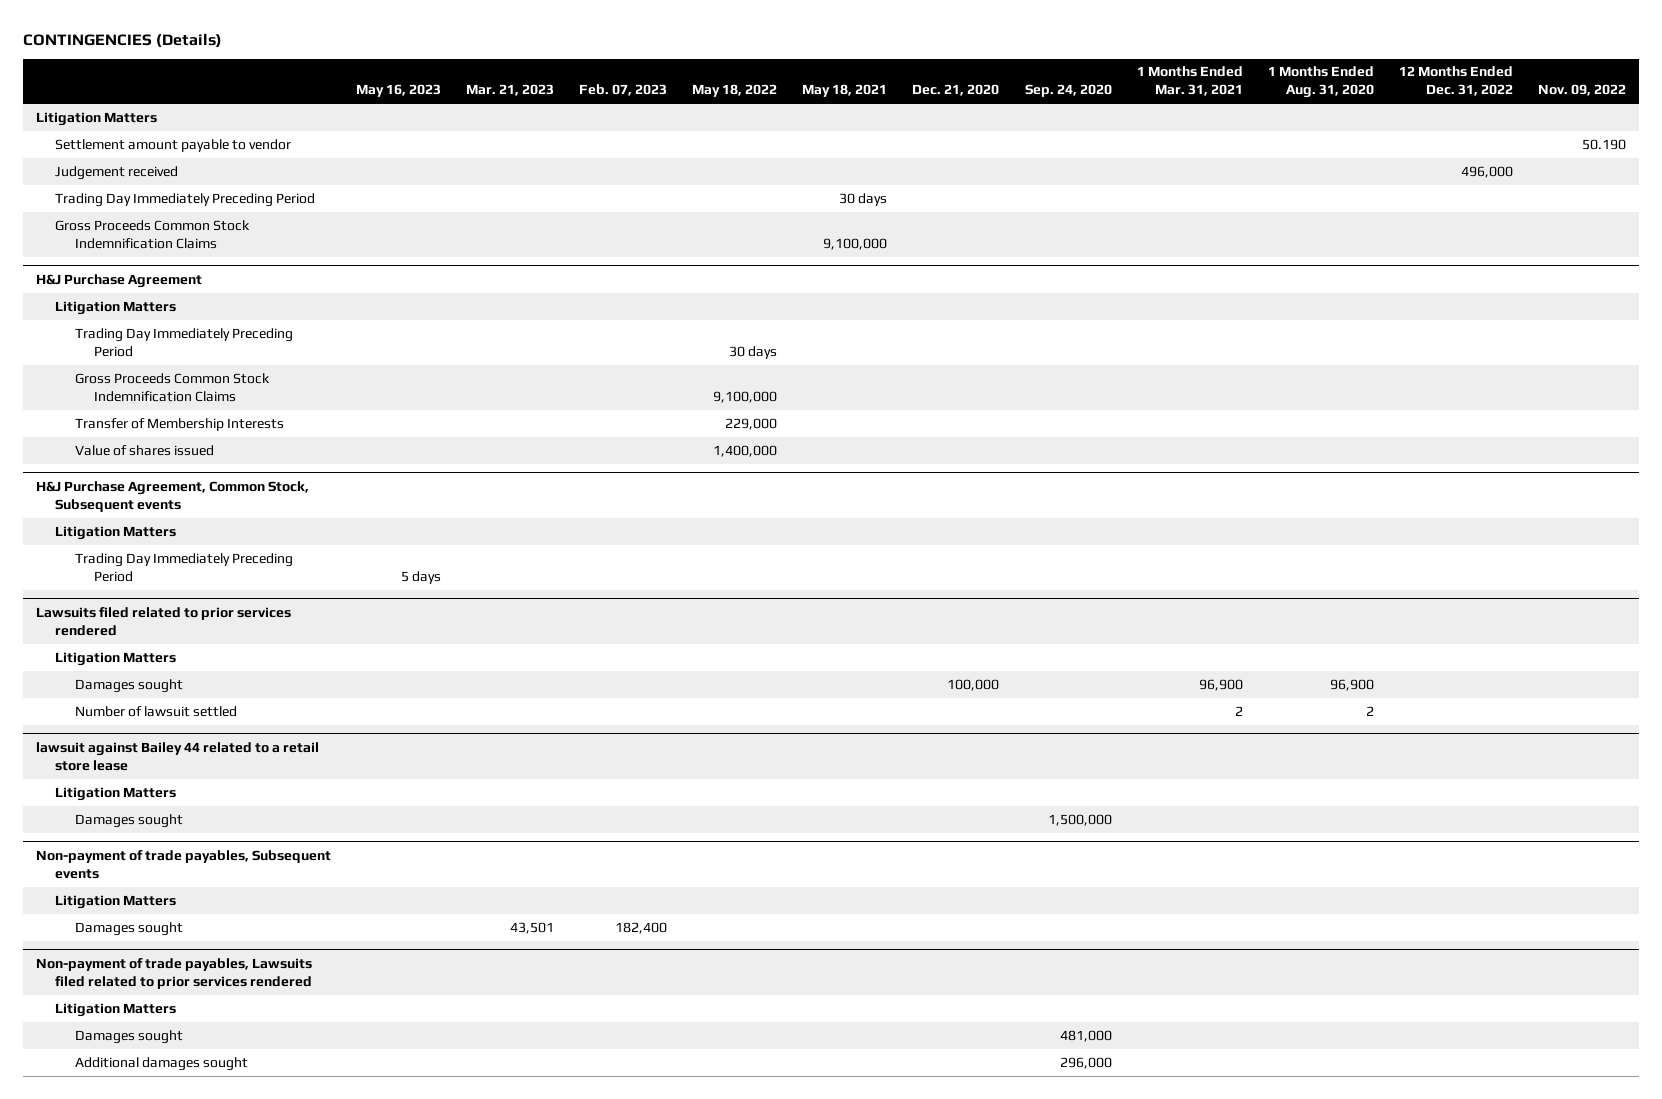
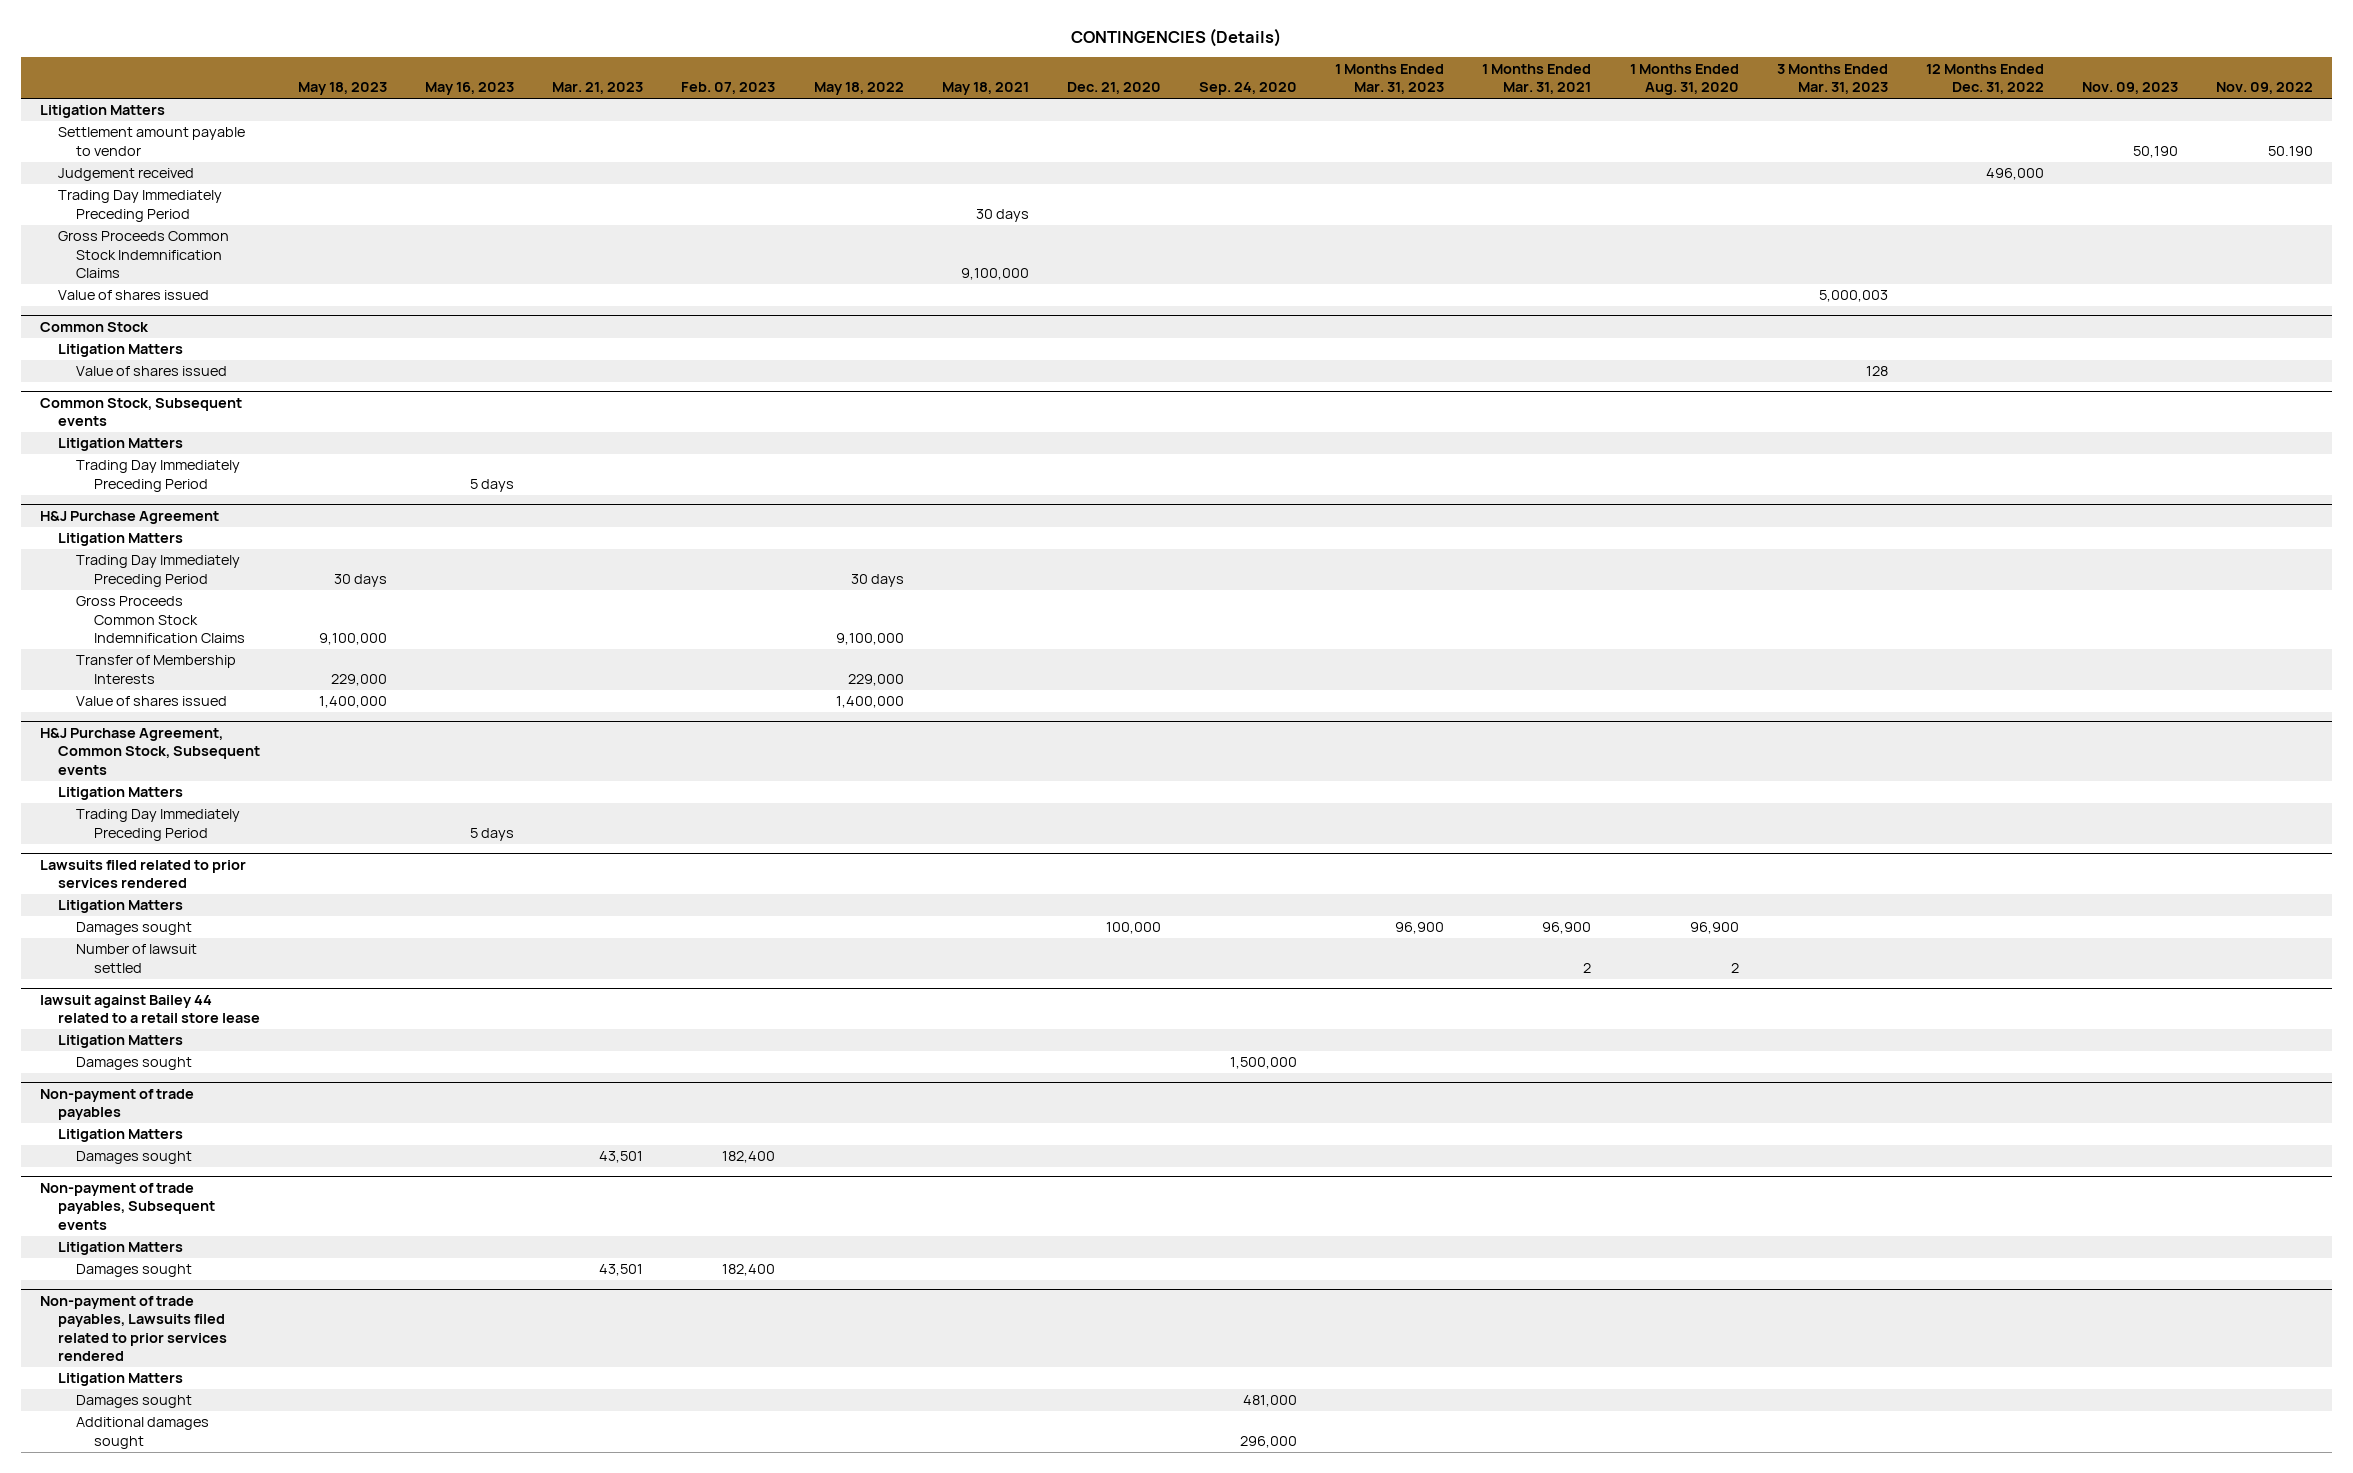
none -> [297,82,387,96] May 18, 2023
none -> [1335,63,1445,95] 1 Months Ended Mar. 31, 2023
none -> [1776,63,1888,95] 3 Months Ended Mar. 31, 2023
none -> [2082,82,2179,95] Nov. 09, 2023
none -> [57,290,209,301] Value of shares issued
none -> [39,321,149,332] Common Stock
none -> [57,344,183,358] Litigation Matters
none -> [75,366,227,377] Value of shares issued
none -> [39,397,242,427] Common Stock, Subsequent events
none -> [57,438,183,452] Litigation Matters
none -> [75,460,240,492] Trading Day Immediately Preceding Period
none -> [39,1088,194,1121] Non-payment of trade payables
none -> [57,1129,183,1143] Litigation Matters
none -> [75,1151,192,1165] Damages sought

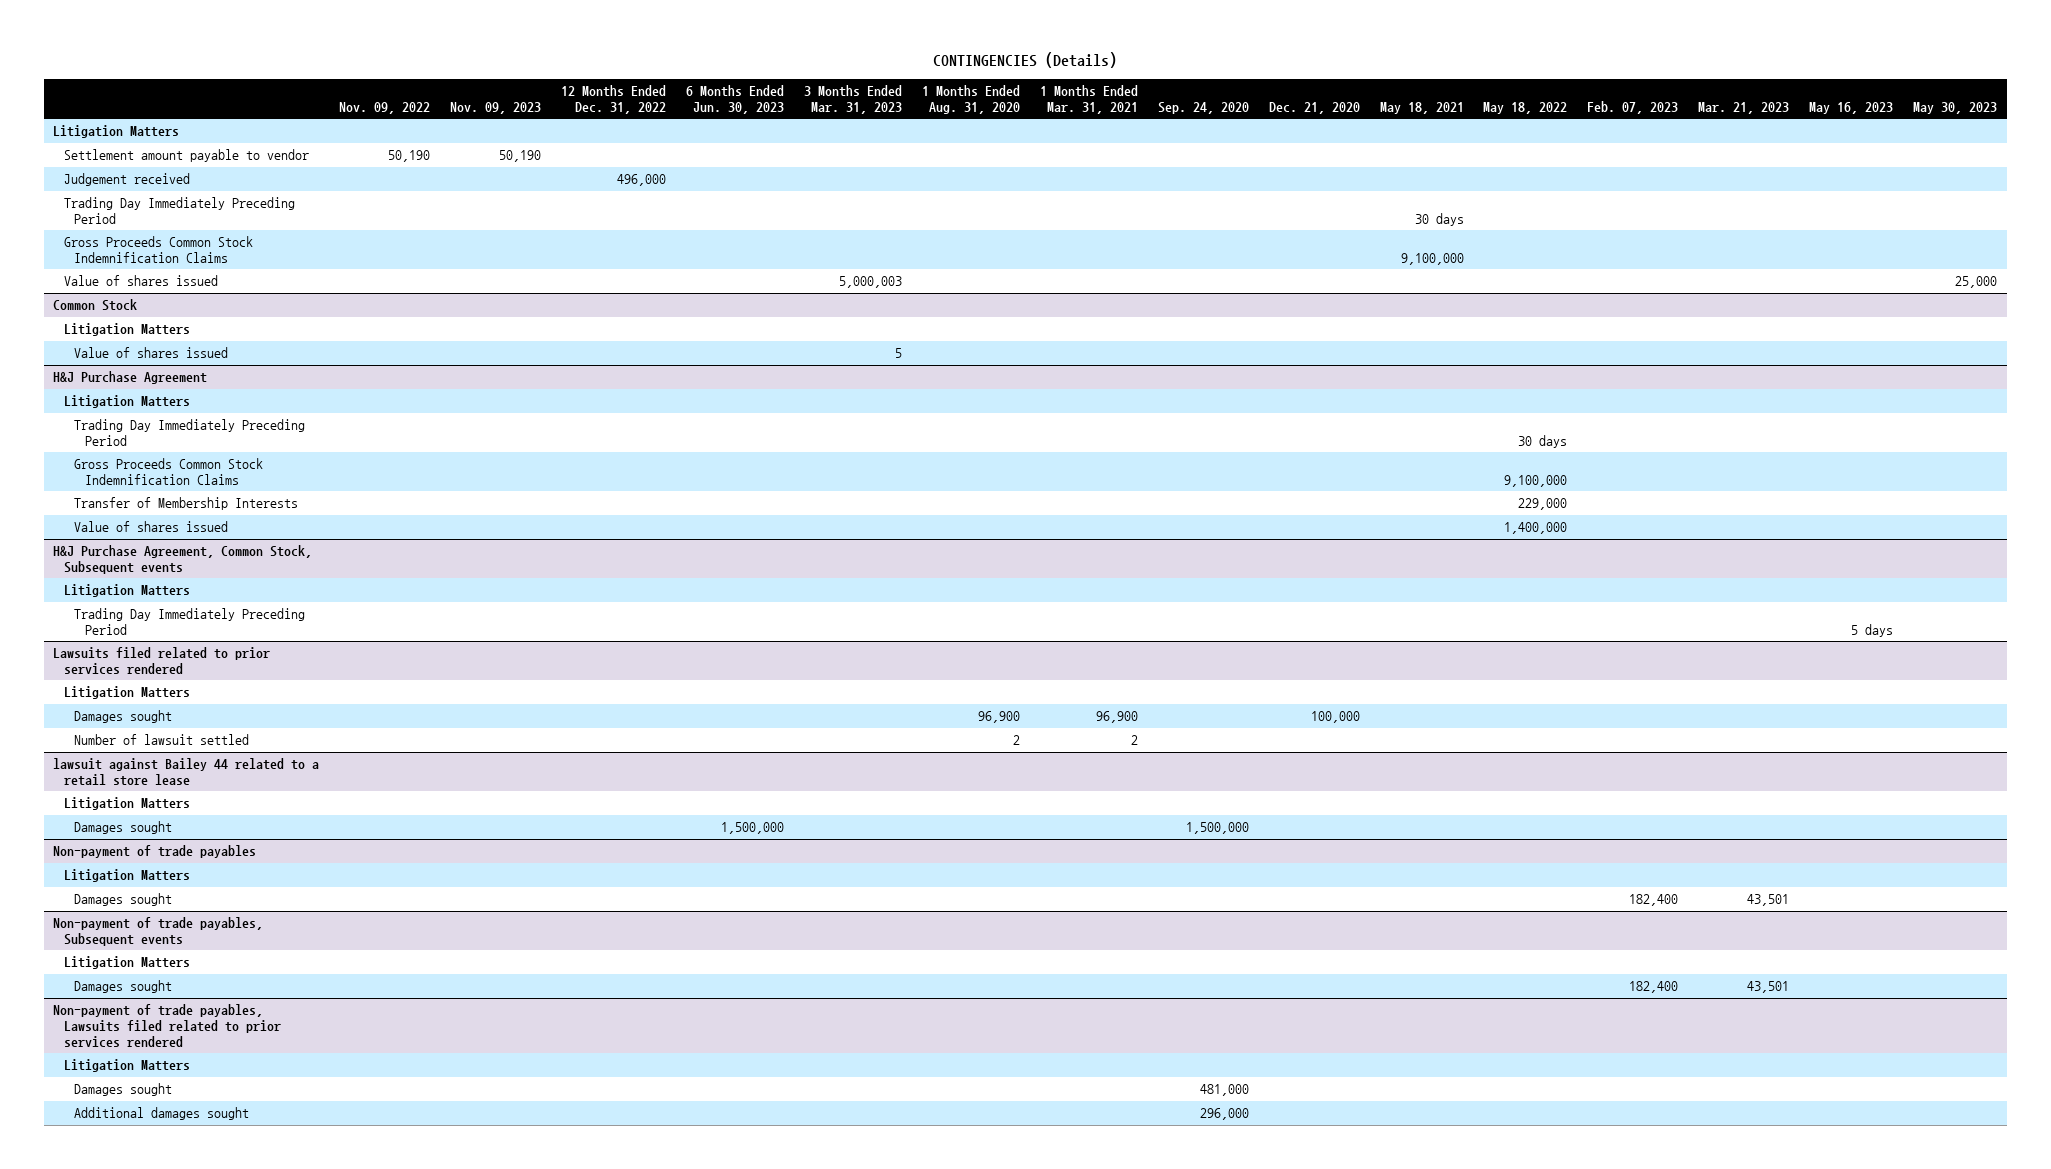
[297,82,387,96] May 18, 2023 -> none
[1335,63,1445,95] 1 Months Ended Mar. 31, 2023 -> none
none -> [686,84,785,114] 6 Months Ended Jun. 30, 2023
none -> [1913,101,1998,114] May 30, 2023
[2268,145,2314,156] 50.190 -> [388,150,431,163] 50,190
[39,397,242,427] Common Stock, Subsequent events -> none
[57,438,183,452] Litigation Matters -> none
[75,460,240,492] Trading Day Immediately Preceding Period -> none
[1865,366,1888,377] 128 -> [895,348,903,359] 5

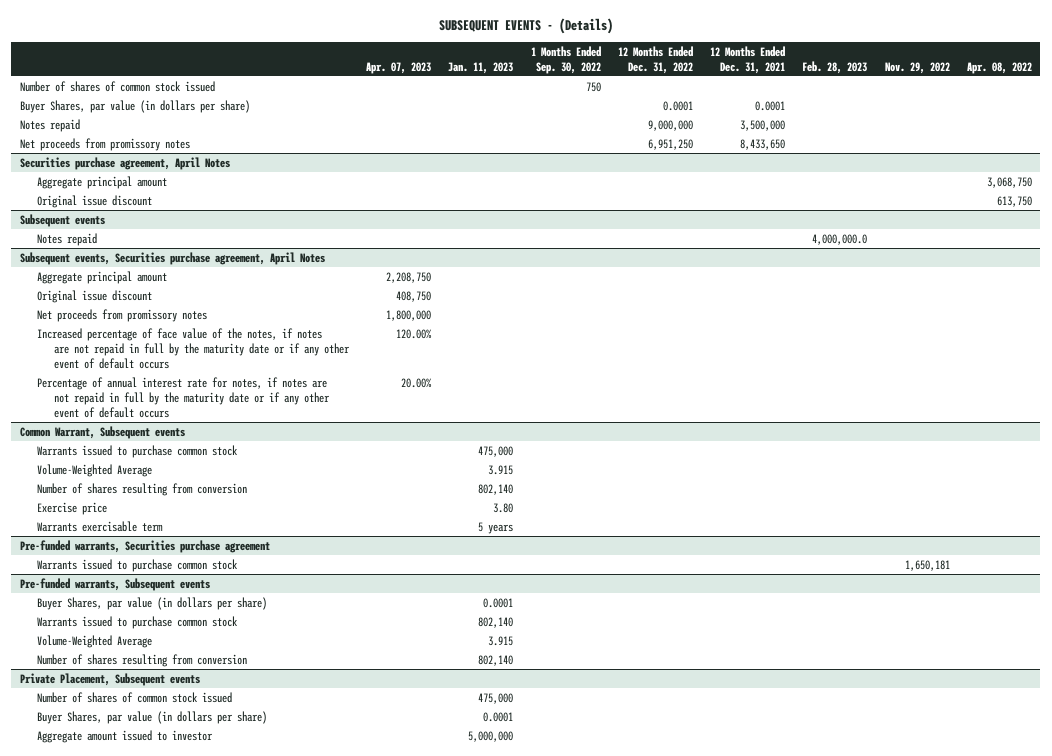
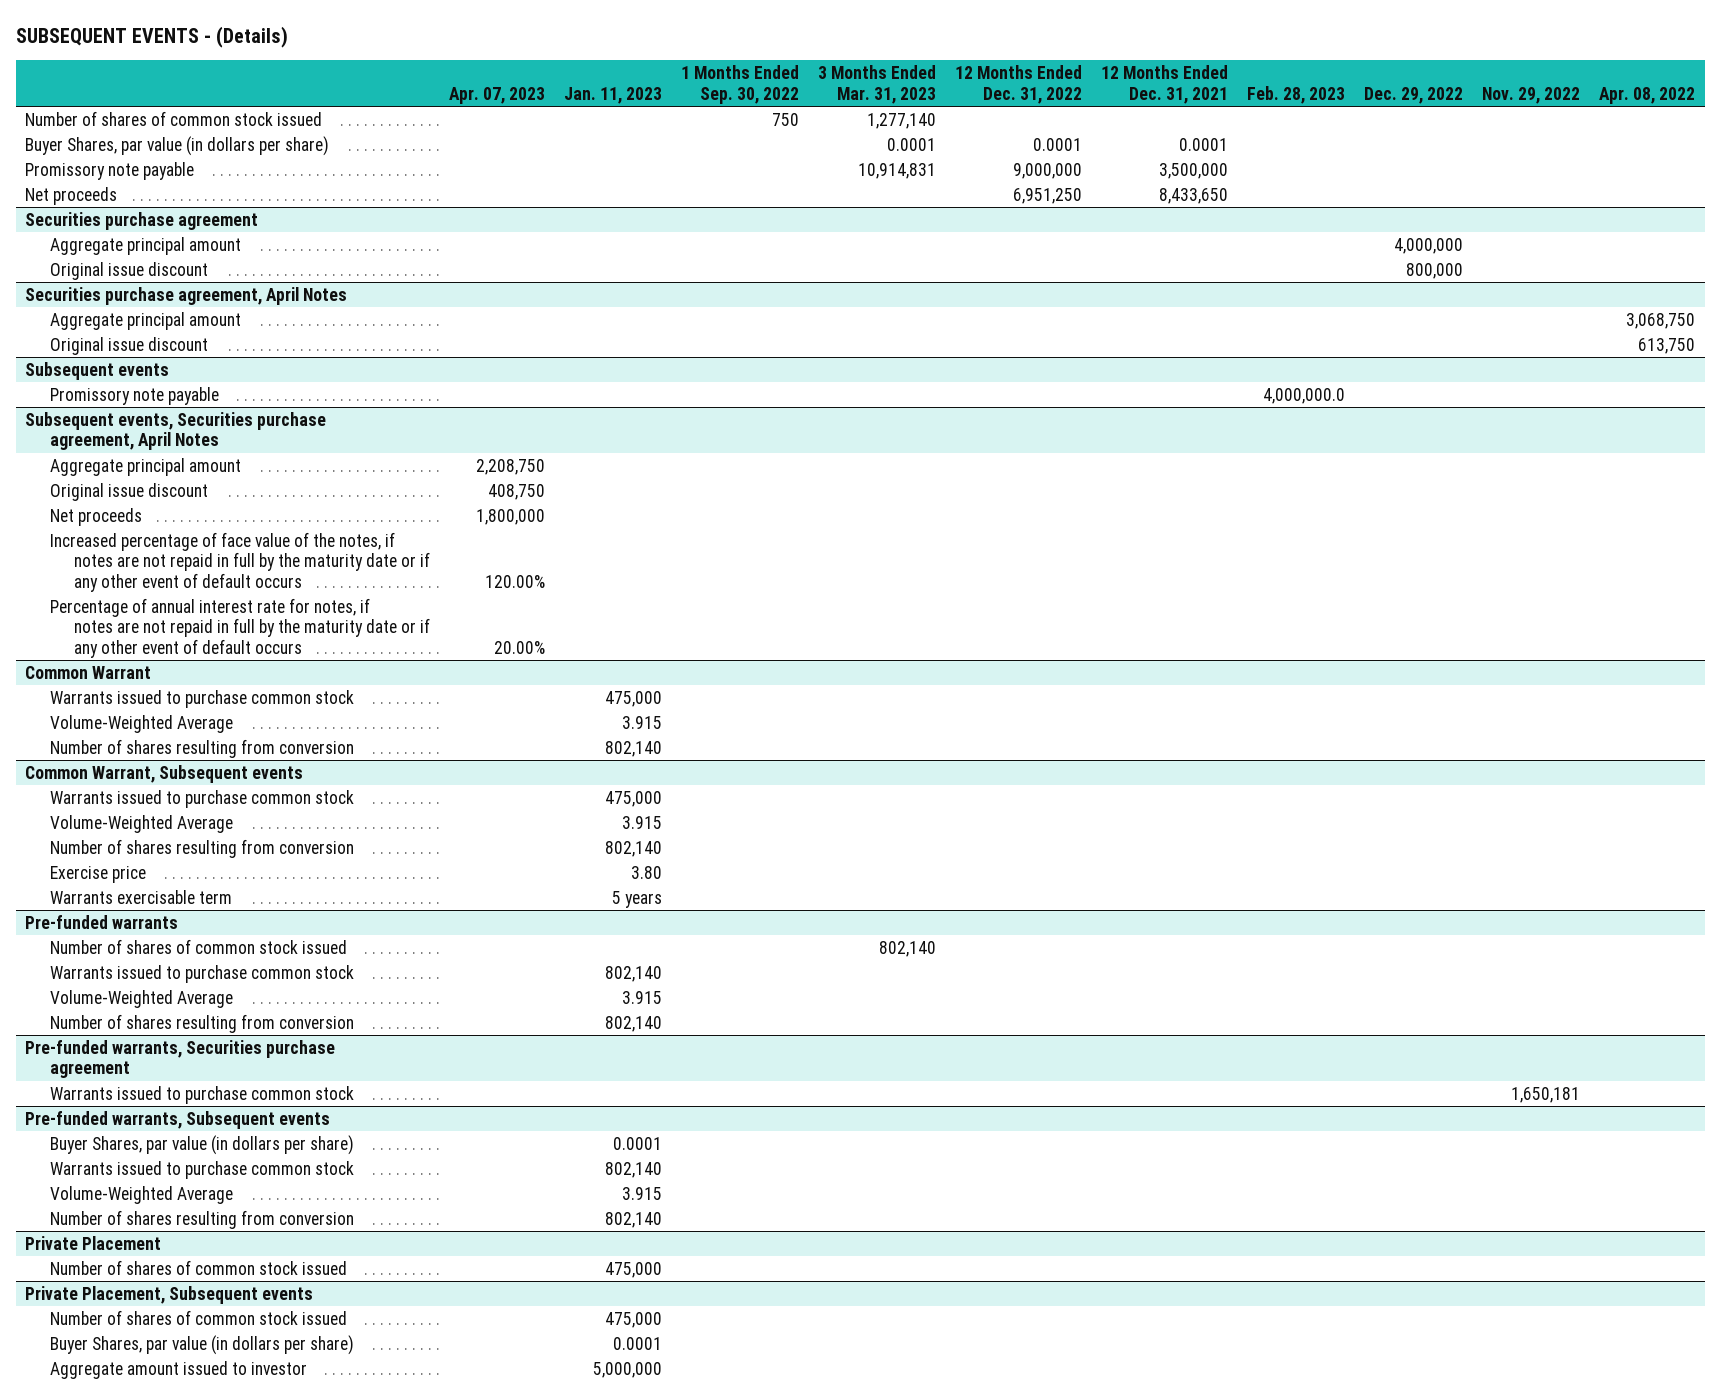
none -> [818,65,937,104] 3 Months Ended Mar. 31, 2023
none -> [1364,86,1464,104] Dec. 29, 2022
[19,118,80,132] Notes repaid -> [25,161,195,180] Promissory note payable
[19,137,190,151] Net proceeds from promissory notes -> [25,186,118,205] Net proceeds
none -> [25,211,259,230] Securities purchase agreement
none -> [49,236,241,255] Aggregate principal amount
none -> [49,261,208,280] Original issue discount
[36,232,97,246] Notes repaid -> [49,386,219,405] Promissory note payable
[36,308,207,322] Net proceeds from promissory notes -> [49,507,142,526] Net proceeds
none -> [25,665,152,679] Common Warrant
none -> [49,689,354,708] Warrants issued to purchase common stock
none -> [49,714,233,733] Volume-Weighted Average
none -> [49,738,354,758] Number of shares resulting from conversion
none -> [25,914,179,929] Pre-funded warrants
none -> [49,938,347,954] Number of shares of common stock issued
none -> [49,964,354,983] Warrants issued to purchase common stock
none -> [49,989,233,1008] Volume-Weighted Average
none -> [49,1013,354,1033] Number of shares resulting from conversion
none -> [25,1235,162,1250] Private Placement
none -> [49,1259,347,1275] Number of shares of common stock issued

